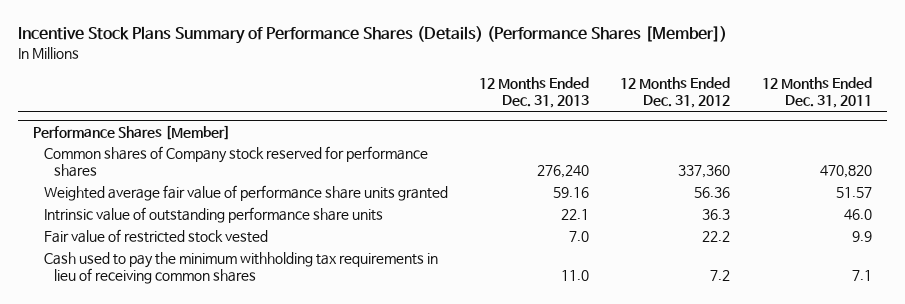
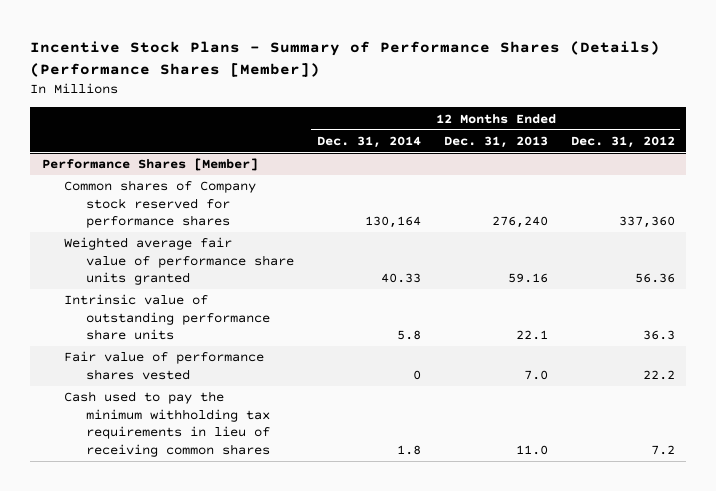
[17,26,727,45] Incentive Stock Plans Summary of Performance Shares (Details) (Performance Shares [Member]) -> [30,41,661,78] Incentive Stock Plans - Summary of Performance Shares (Details) (Performance Shares [Member])
[761,77,872,109] 12 Months Ended Dec. 31, 2011 -> none
none -> [317,135,422,148] Dec. 31, 2014
[43,228,268,243] Fair value of restricted stock vested -> [63,351,264,380] Fair value of performance shares vested

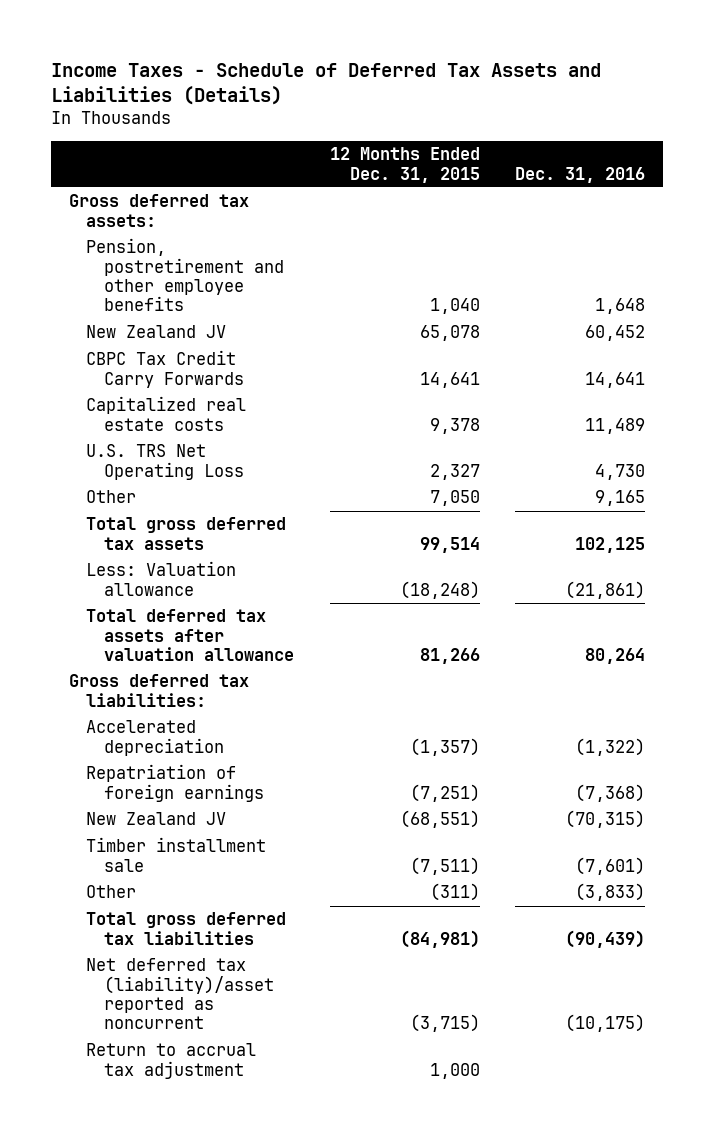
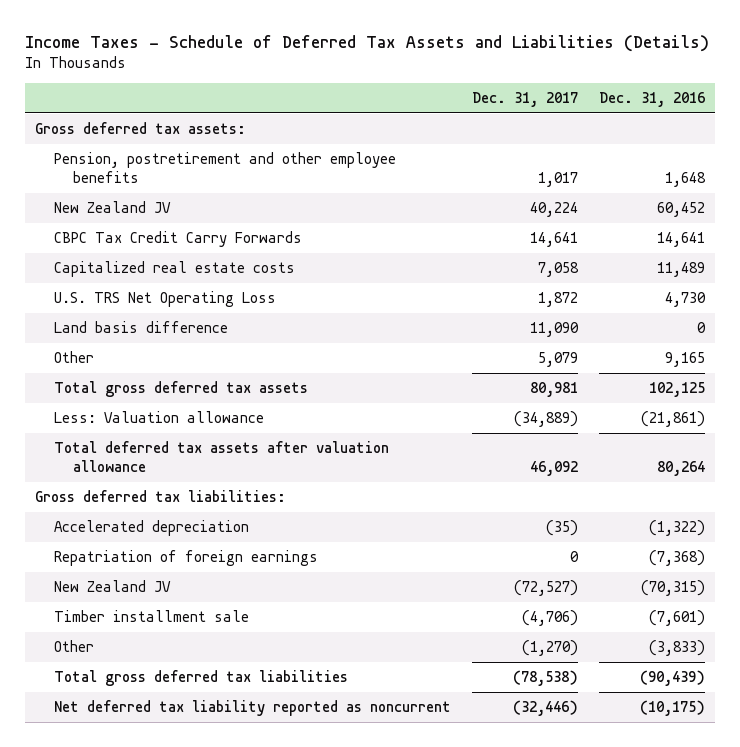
[329,147,480,183] 12 Months Ended Dec. 31, 2015 -> none
none -> [471,91,578,107] Dec. 31, 2017
none -> [53,321,228,334] Land basis difference
[86,1043,257,1079] Return to accrual tax adjustment -> none
[86,958,275,1030] Net deferred tax (liability)/asset reported as noncurrent -> [53,700,451,717] Net deferred tax liability reported as noncurrent

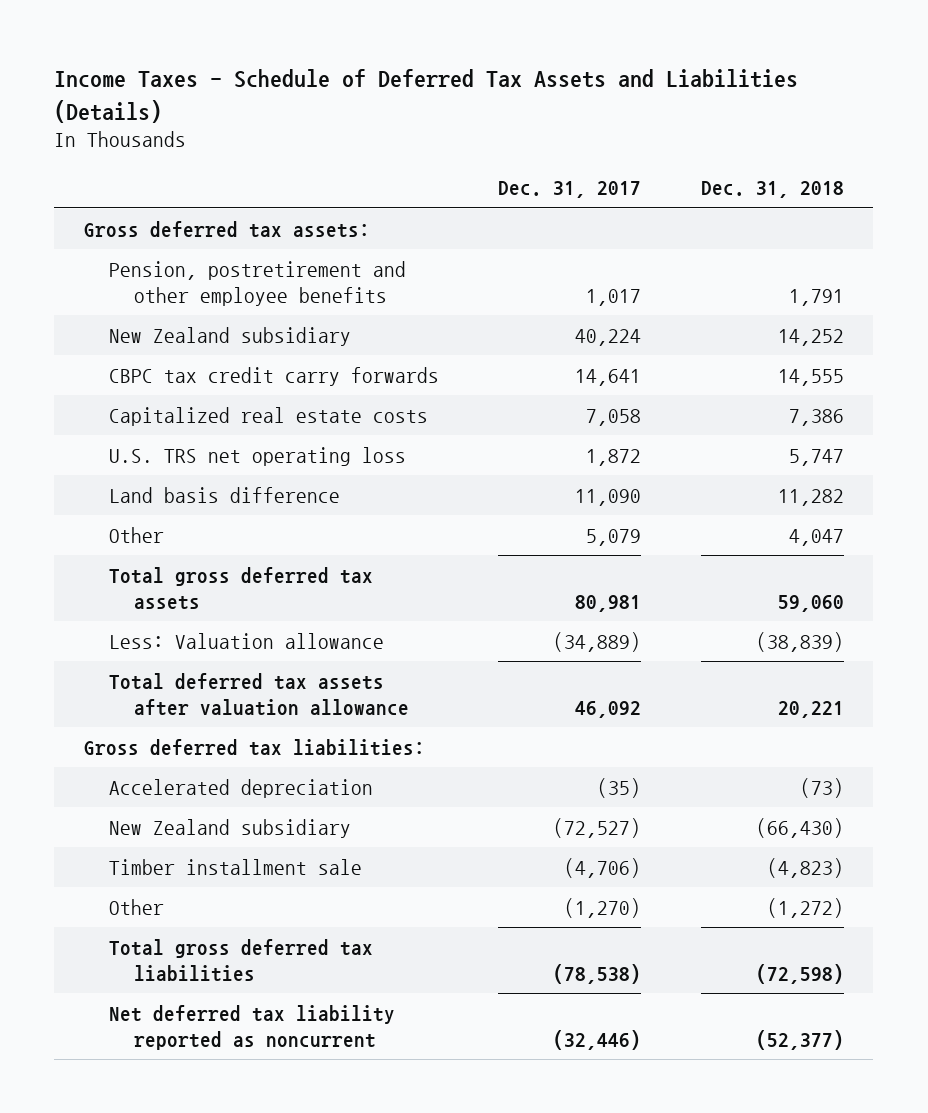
[598,91,705,107] Dec. 31, 2016 -> none
none -> [700,180,844,198] Dec. 31, 2018
[53,201,171,214] New Zealand JV -> [109,326,352,346] New Zealand subsidiary
[53,231,302,248] CBPC Tax Credit Carry Forwards -> [109,366,440,386] CBPC tax credit carry forwards
[53,291,276,308] U.S. TRS Net Operating Loss -> [109,446,407,466] U.S. TRS net operating loss
[53,550,318,567] Repatriation of foreign earnings -> none
[53,580,171,593] New Zealand JV -> [109,818,352,838] New Zealand subsidiary

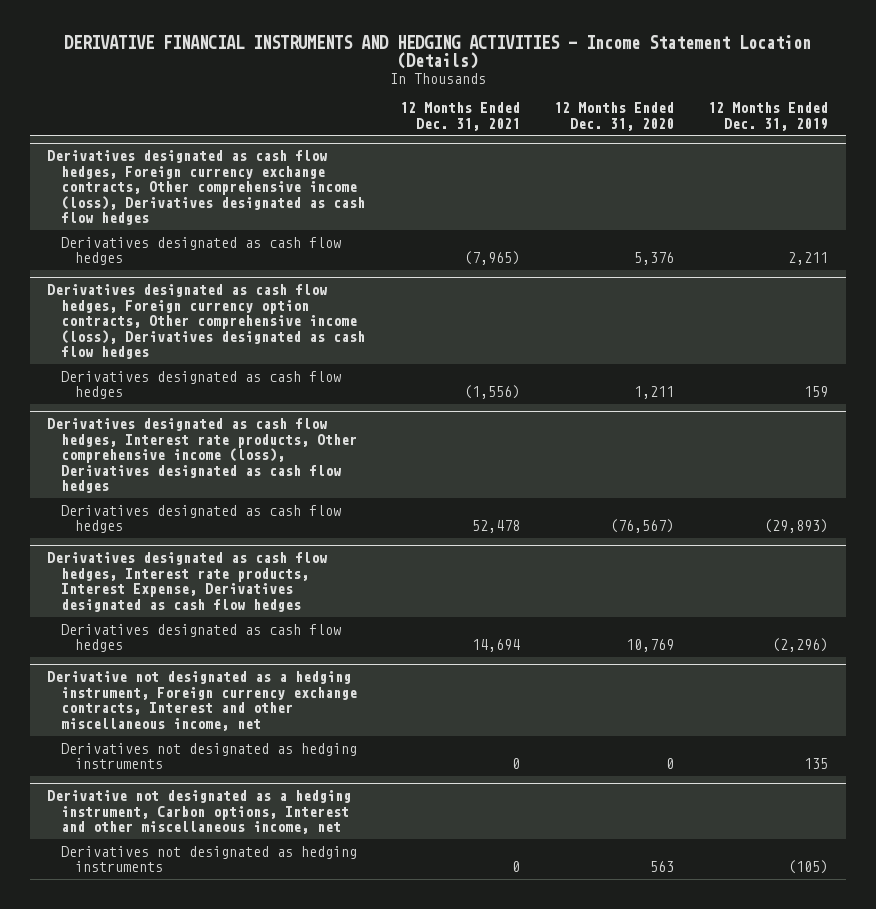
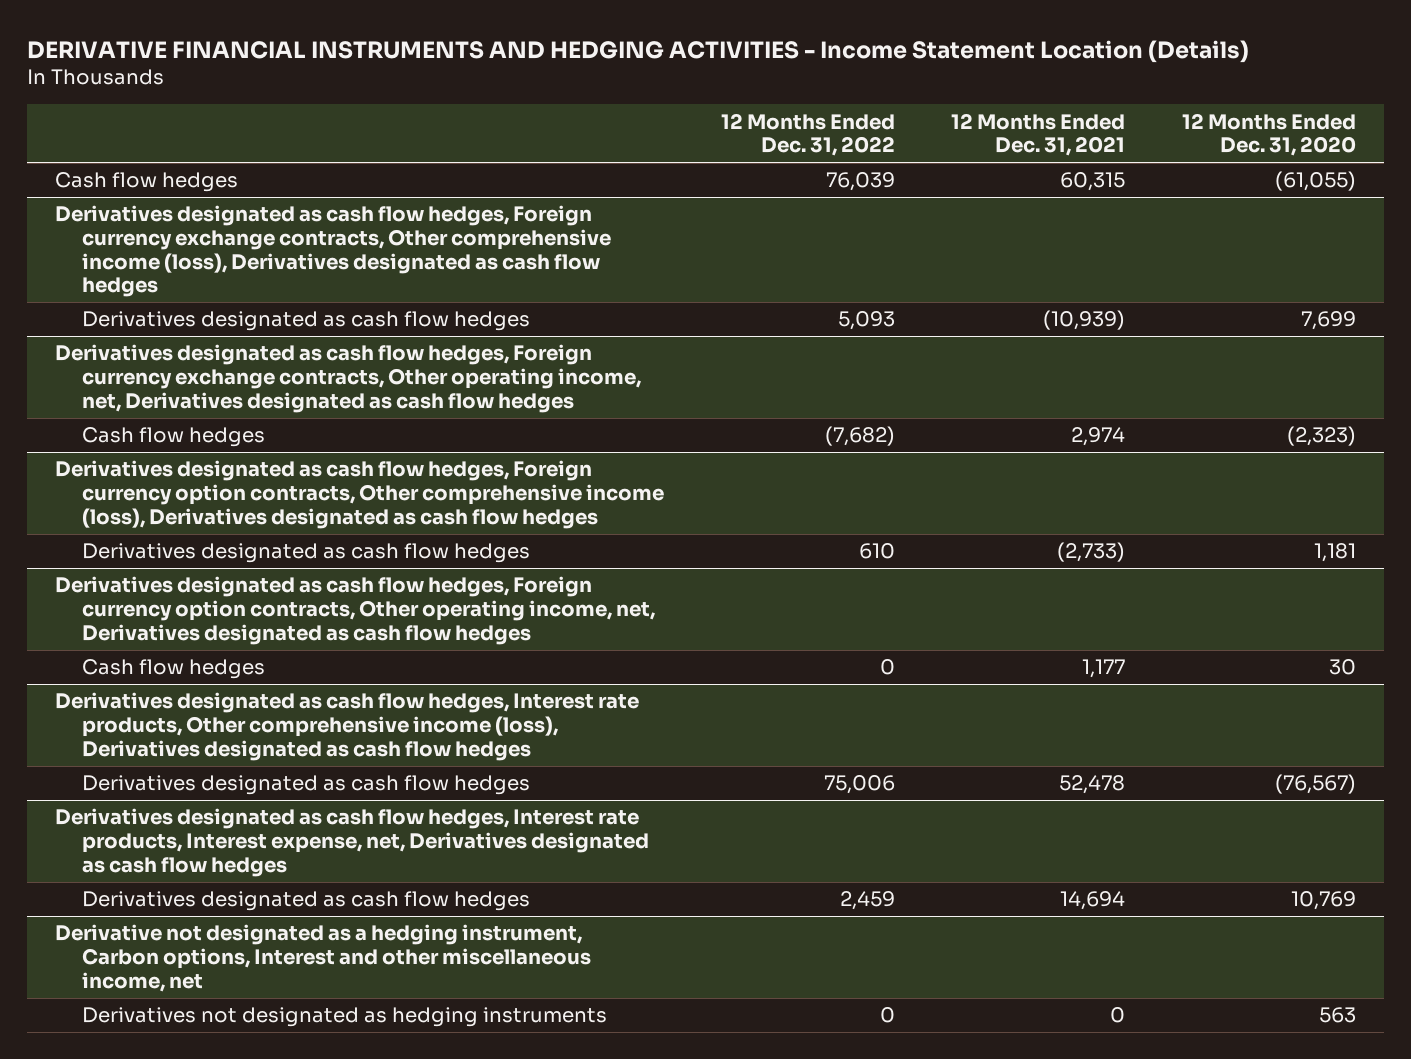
[708,102,829,131] 12 Months Ended Dec. 31, 2019 -> none
none -> [720,112,895,157] 12 Months Ended Dec. 31, 2022
none -> [55,172,239,193] Cash flow hedges
[463,251,520,266] (7,965) -> [1043,310,1126,331] (10,939)
[634,252,675,266] 5,376 -> [1300,311,1356,331] 7,699
none -> [55,344,642,413] Derivatives designated as cash flow hedges, Foreign currency exchange contracts, Other operating income, net, Derivatives designated as cash flow hedges
none -> [82,427,266,448] Cash flow hedges
[463,385,520,400] (1,556) -> [1057,542,1126,563] (2,733)
[634,386,675,400] 1,211 -> [1313,543,1356,563] 1,181
none -> [55,576,656,645] Derivatives designated as cash flow hedges, Foreign currency option contracts, Other operating income, net, Derivatives designated as cash flow hedges
none -> [82,659,266,680] Cash flow hedges
[47,552,328,612] Derivatives designated as cash flow hedges, Interest rate products, Interest Expense, Derivatives designated as cash flow hedges -> [55,808,650,877] Derivatives designated as cash flow hedges, Interest rate products, Interest expense, net, Derivatives designated as cash flow hedges
[47,671,358,731] Derivative not designated as a hedging instrument, Foreign currency exchange contracts, Interest and other miscellaneous income, net -> none
[61,742,358,770] Derivatives not designated as hedging instruments -> none

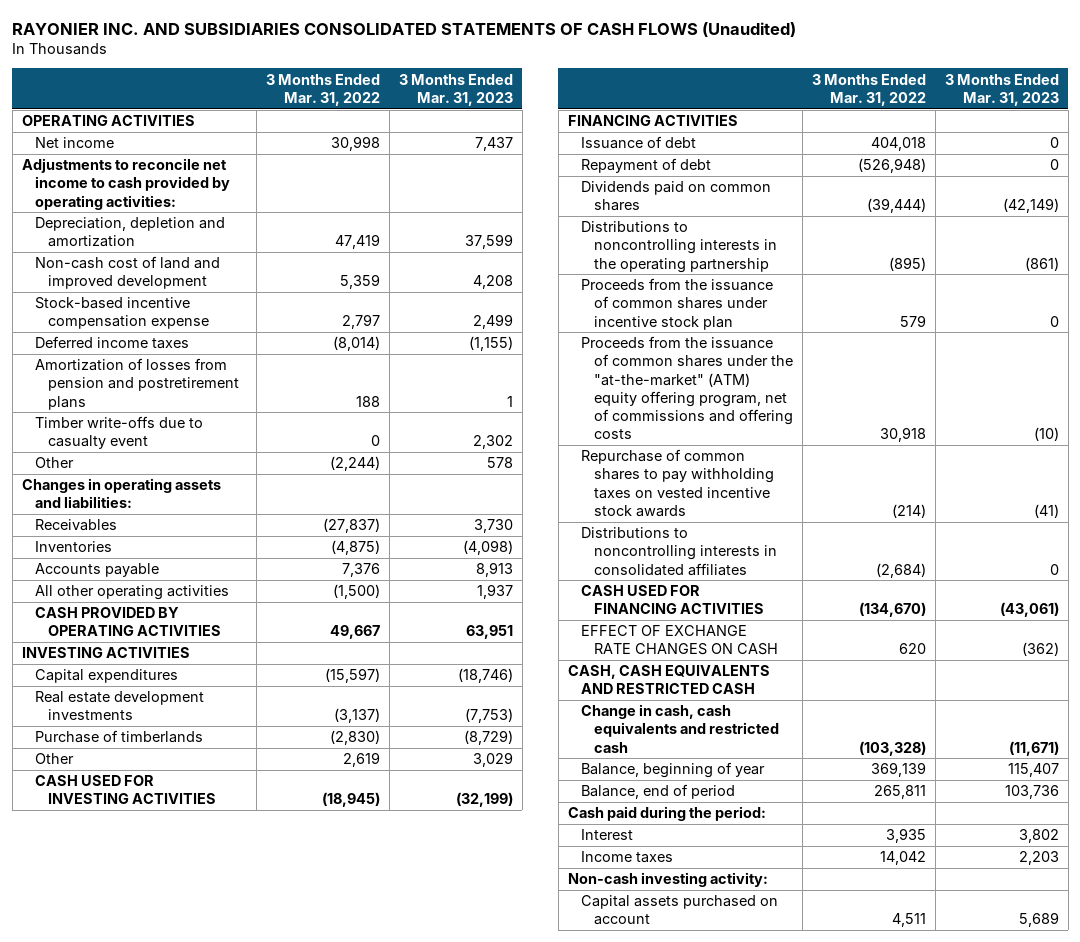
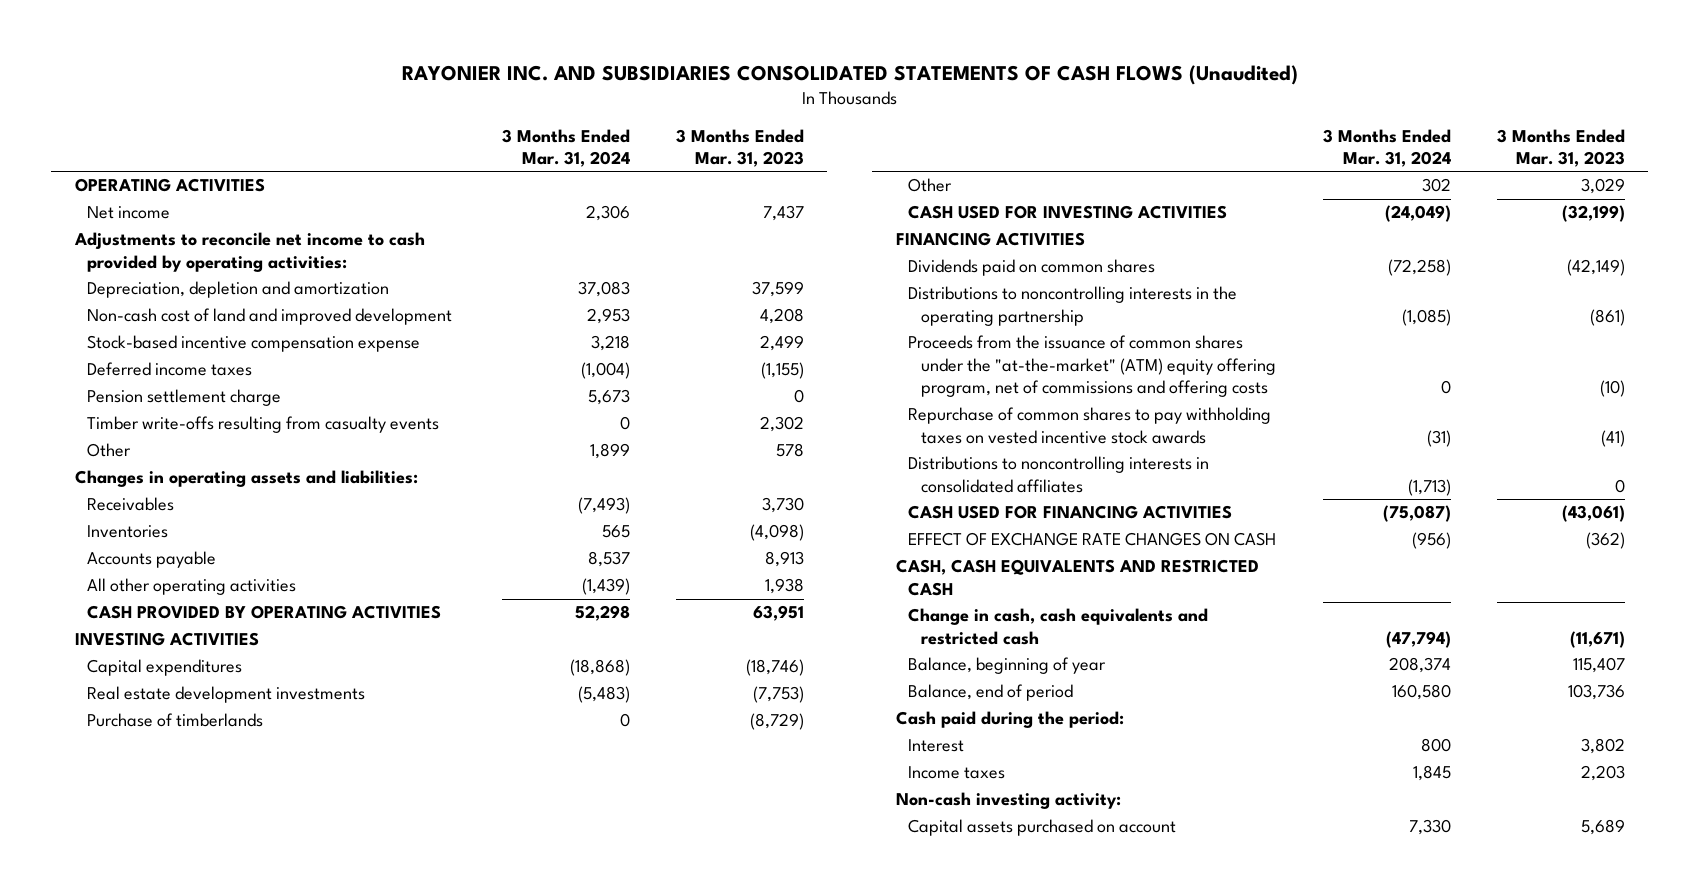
[265,73,380,106] 3 Months Ended Mar. 31, 2022 -> none
none -> [501,128,630,167] 3 Months Ended Mar. 31, 2024
[34,358,239,410] Amortization of losses from pension and postretirement plans -> none
none -> [87,389,282,407] Pension settlement charge
[34,416,203,450] Timber write-offs due to casualty event -> [87,416,440,434] Timber write-offs resulting from casualty events
[476,584,513,600] 1,937 -> [765,578,805,595] 1,938
[580,136,696,150] Issuance of debt -> none
[580,158,711,174] Repayment of debt -> none
[580,278,773,330] Proceeds from the issuance of common shares under incentive stock plan -> none

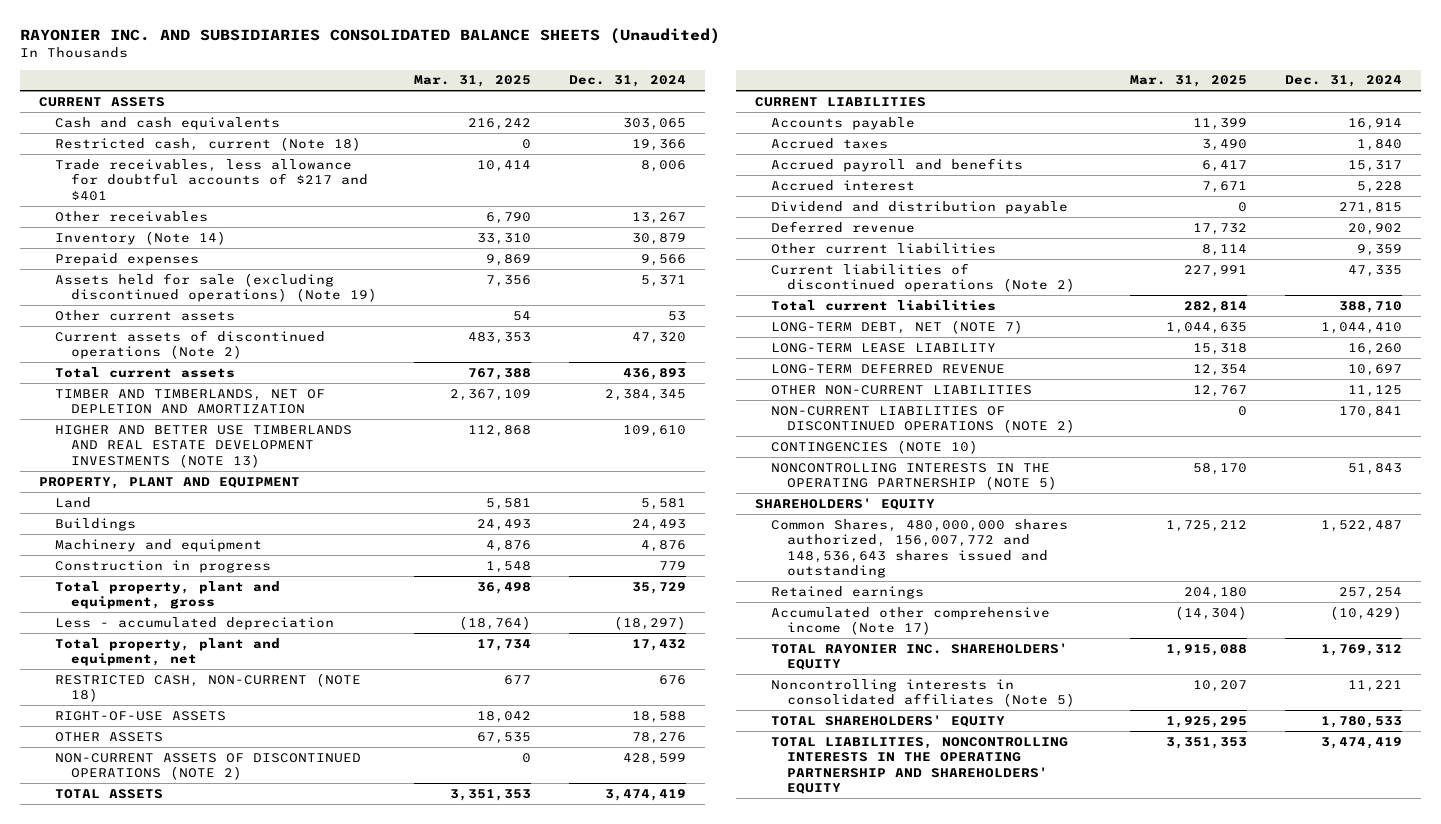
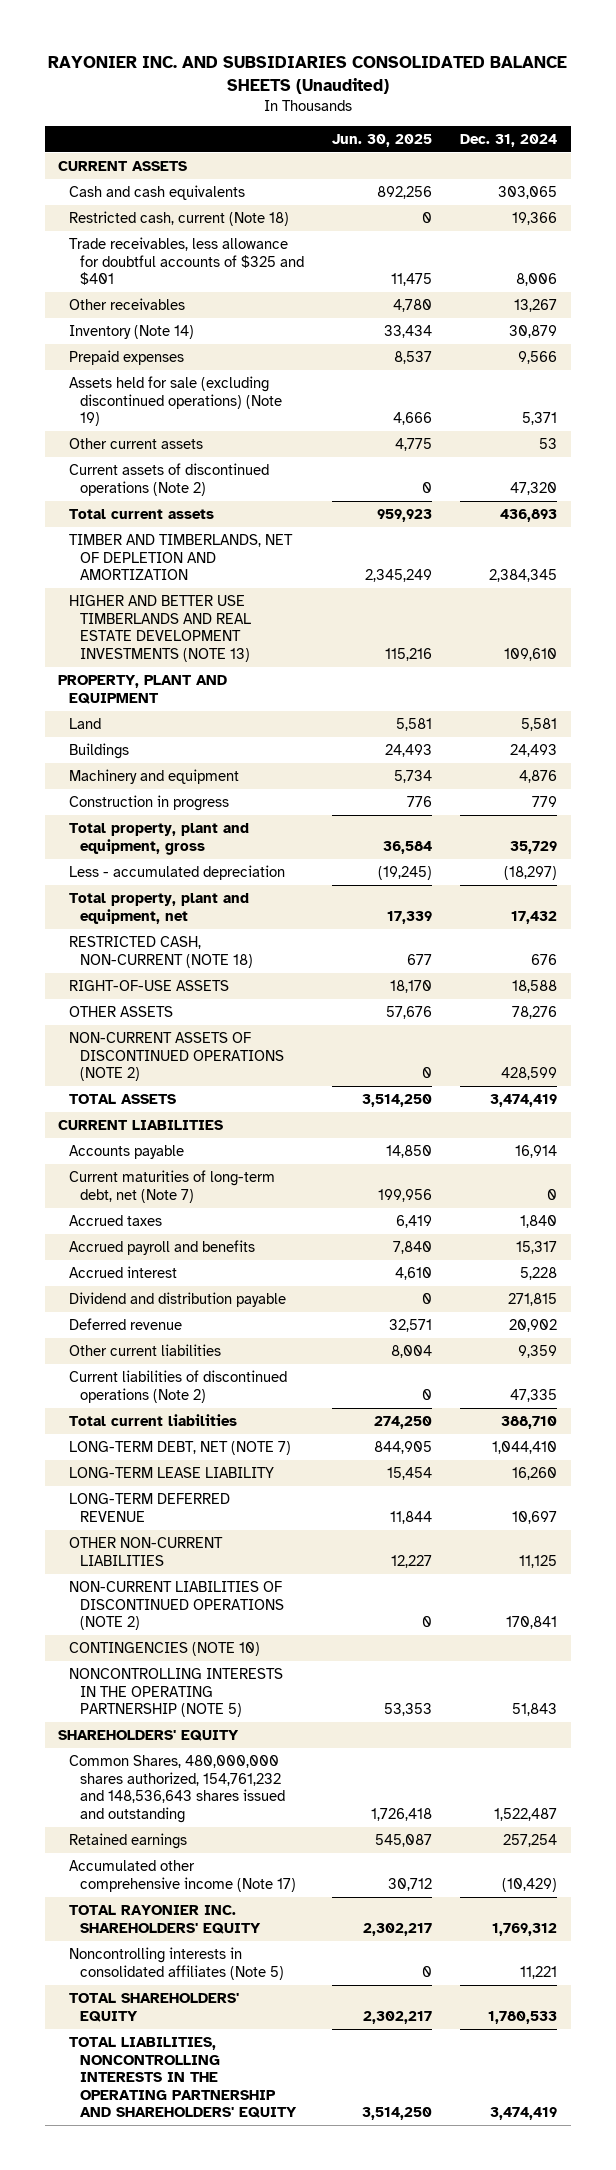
[414,75,532,88] Mar. 31, 2025 -> none
none -> [332,133,433,147] Jun. 30, 2025
[54,158,368,201] Trade receivables, less allowance for doubtful accounts of $217 and $401 -> [69,237,305,286] Trade receivables, less allowance for doubtful accounts of $325 and $401
none -> [69,1170,276,1203] Current maturities of long-term debt, net (Note 7)
[770,518,1068,579] Common Shares, 480,000,000 shares authorized, 156,007,772 and 148,536,643 shares issued and outstanding -> [69,1755,286,1823] Common Shares, 480,000,000 shares authorized, 154,761,232 and 148,536,643 shares issued and outstanding

